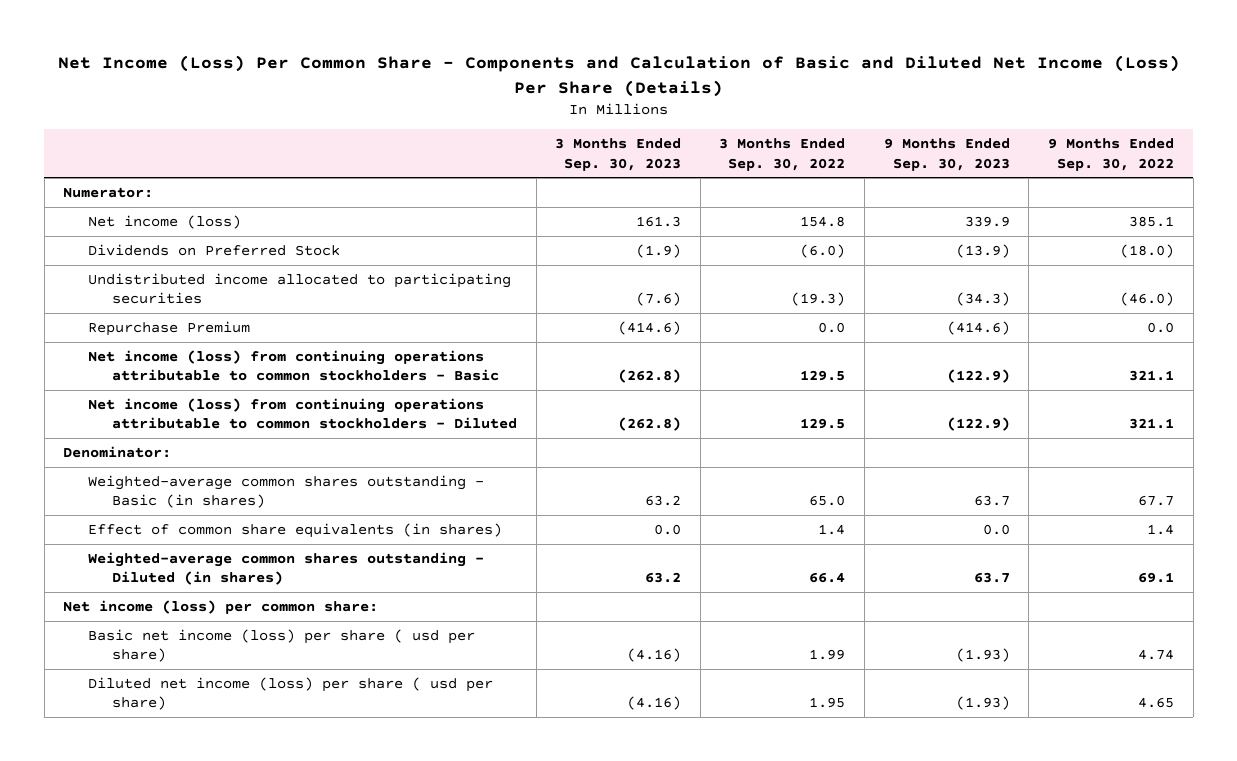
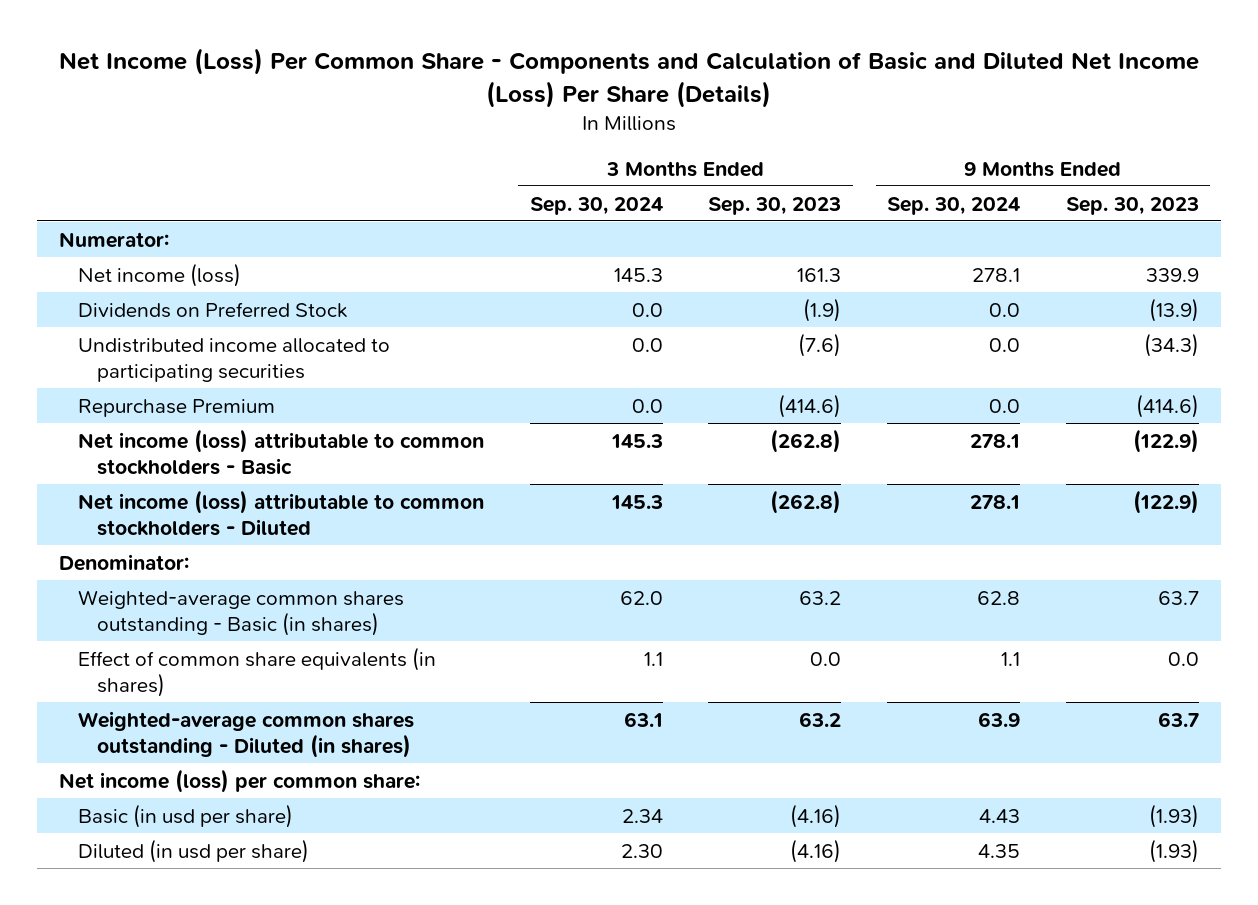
[719,138,846,171] 3 Months Ended Sep. 30, 2022 -> none
[1048,138,1175,171] 9 Months Ended Sep. 30, 2022 -> none
none -> [529,196,663,215] Sep. 30, 2024
none -> [886,196,1020,215] Sep. 30, 2024
[87,350,499,382] Net income (loss) from continuing operations attributable to common stockholders - Basic -> [78,428,485,476] Net income (loss) attributable to common stockholders - Basic
[87,398,517,430] Net income (loss) from continuing operations attributable to common stockholders - Diluted -> [78,489,485,537] Net income (loss) attributable to common stockholders - Diluted
[87,629,475,663] Basic net income (loss) per share ( usd per share) -> [78,803,294,828] Basic (in usd per share)
[87,677,493,711] Diluted net income (loss) per share ( usd per share) -> [78,838,310,863] Diluted (in usd per share)

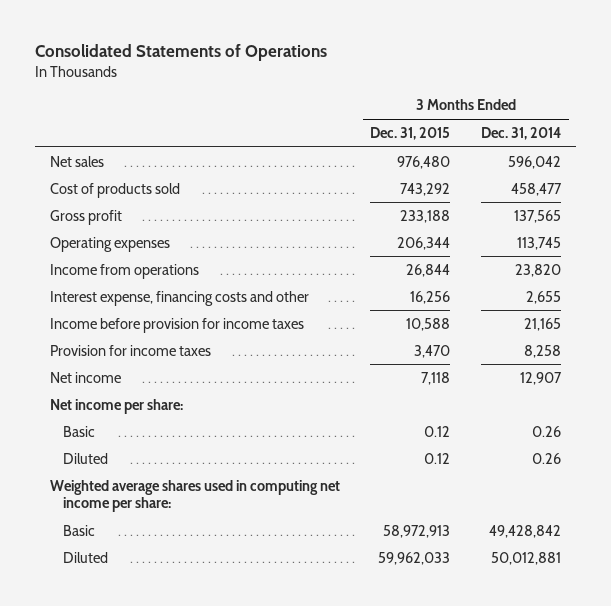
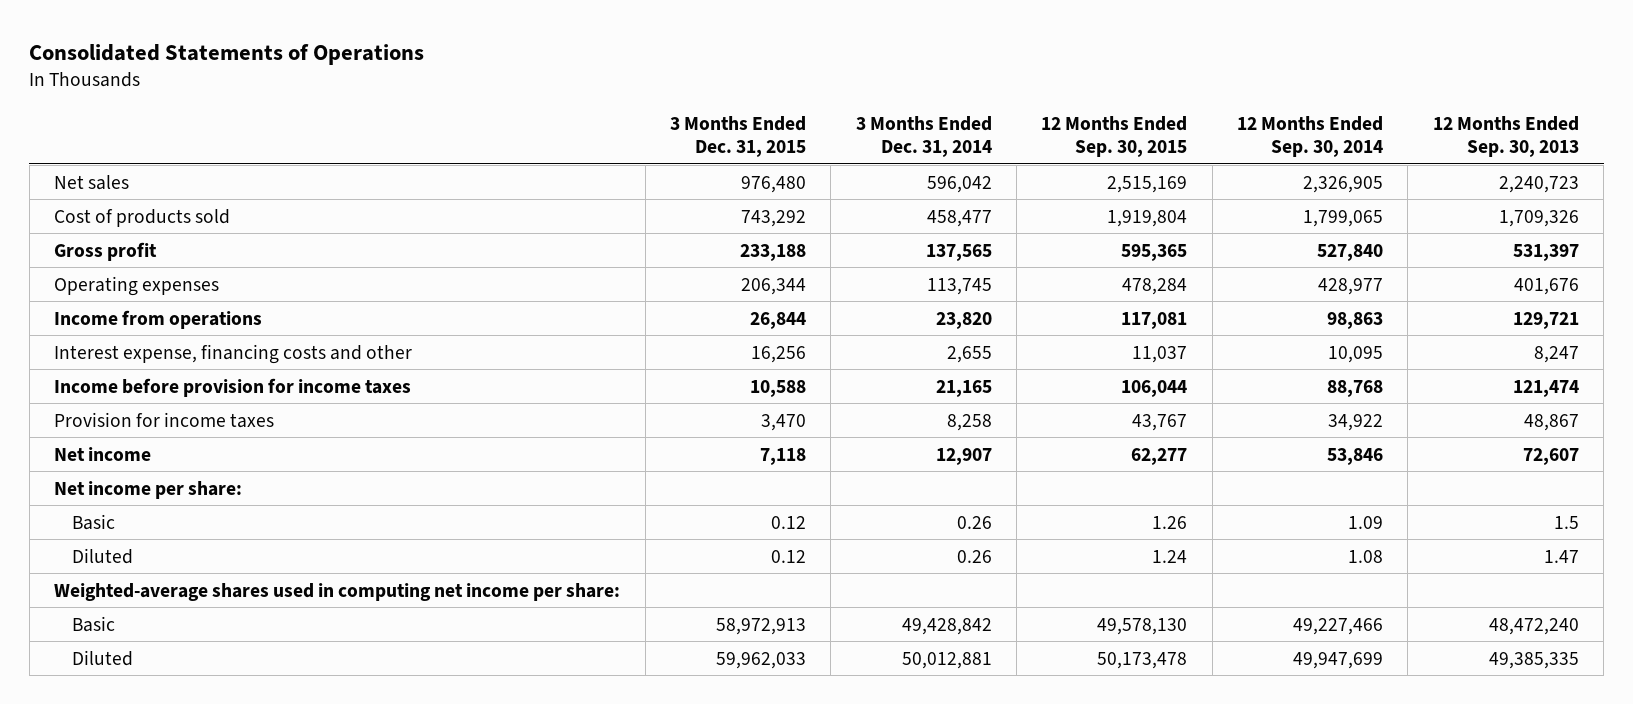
none -> [1041,115,1188,158] 12 Months Ended Sep. 30, 2015
none -> [1237,115,1384,158] 12 Months Ended Sep. 30, 2014
none -> [1432,115,1579,158] 12 Months Ended Sep. 30, 2013
[49,479,340,513] Weighted average shares used in computing net income per share: -> [54,582,621,601] Weighted-average shares used in computing net income per share:

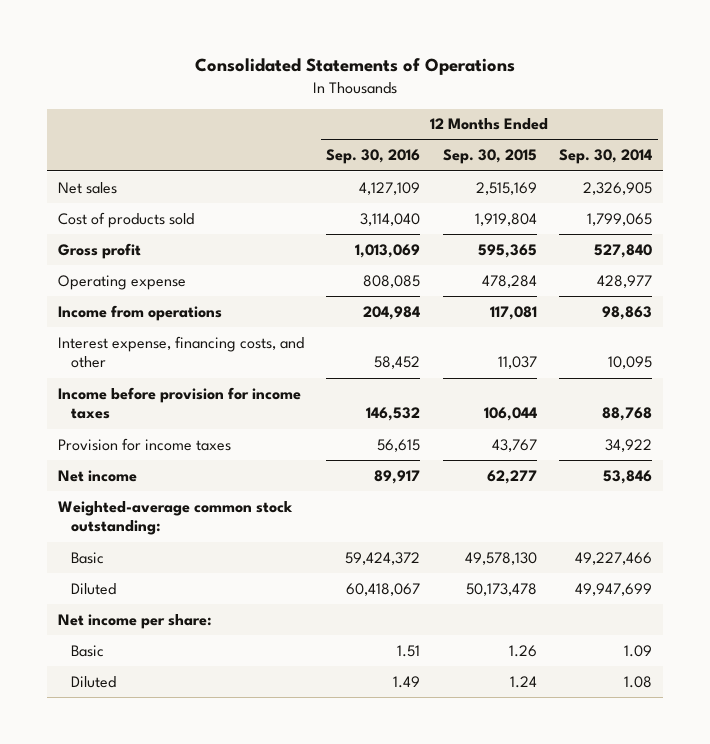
[669,115,806,158] 3 Months Ended Dec. 31, 2015 -> none
[855,115,992,158] 3 Months Ended Dec. 31, 2014 -> none
[1432,115,1579,158] 12 Months Ended Sep. 30, 2013 -> none
none -> [326,149,421,165] Sep. 30, 2016
[54,275,220,296] Operating expenses -> [57,274,186,290] Operating expense
[54,343,413,364] Interest expense, financing costs and other -> [57,335,304,369] Interest expense, financing costs, and other
none -> [57,500,293,536] Weighted-average common stock outstanding:
[72,615,116,632] Basic -> [70,551,104,564] Basic
[72,649,134,666] Diluted -> [70,582,116,595] Diluted
[54,582,621,601] Weighted-average shares used in computing net income per share: -> none

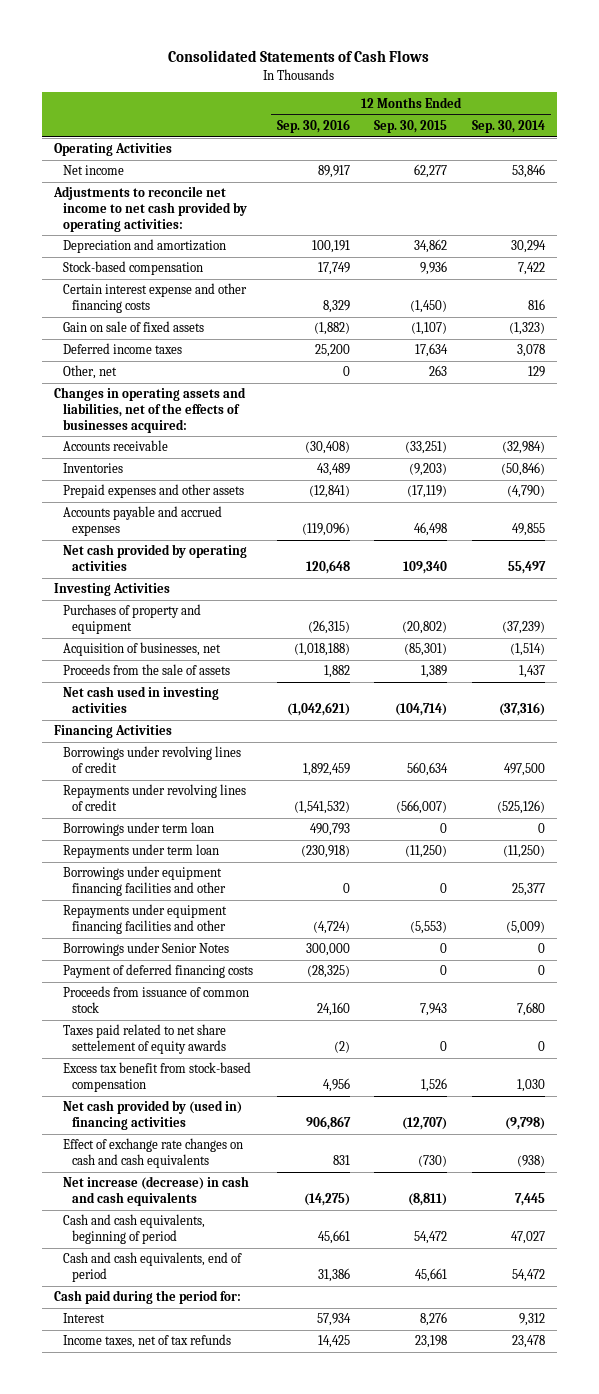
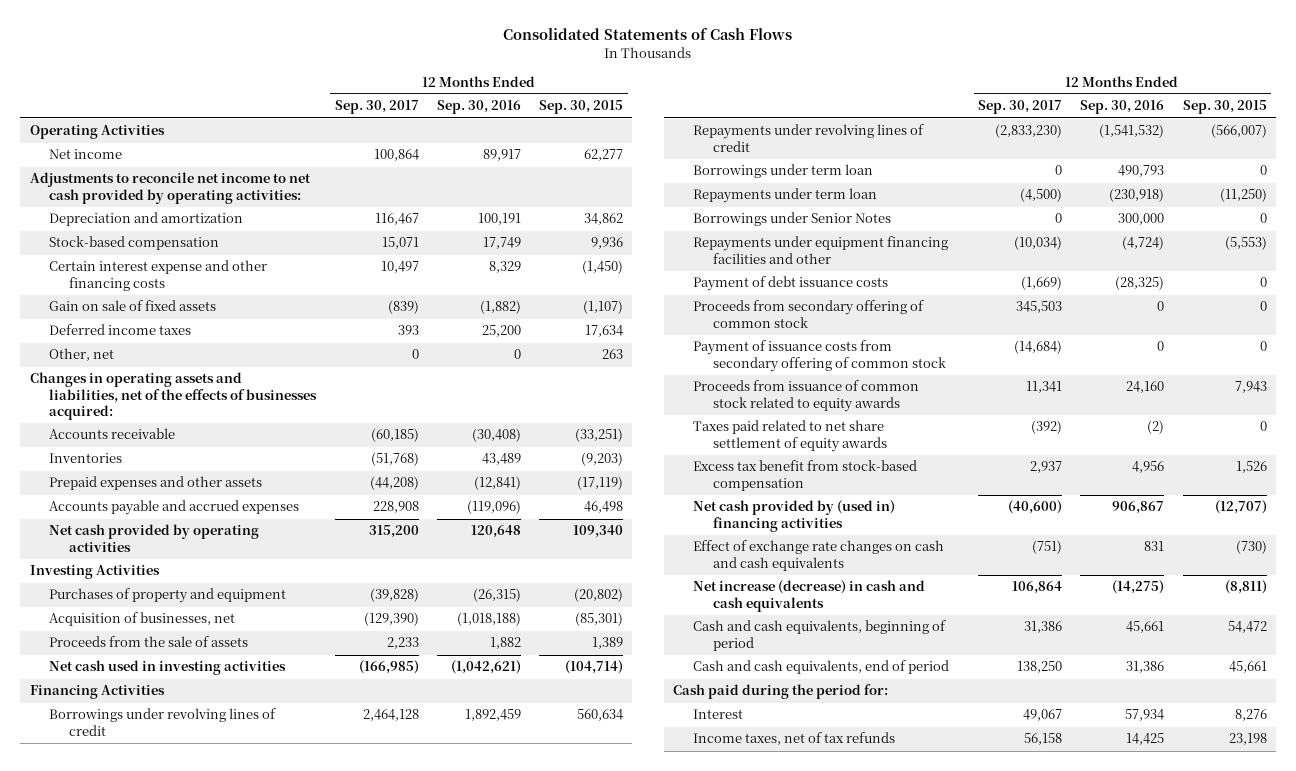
[471,120,545,134] Sep. 30, 2014 -> none
none -> [334,100,419,115] Sep. 30, 2017
[63,866,227,897] Borrowings under equipment financing facilities and other -> none
[63,904,228,935] Repayments under equipment financing facilities and other -> [693,236,949,264] Repayments under equipment financing facilities and other
[63,964,254,979] Payment of deferred financing costs -> [693,276,889,292] Payment of debt issuance costs
none -> [693,300,925,328] Proceeds from secondary offering of common stock
none -> [693,340,946,372] Payment of issuance costs from secondary offering of common stock
[63,986,250,1014] Proceeds from issuance of common stock -> [693,380,920,412] Proceeds from issuance of common stock related to equity awards
[63,1024,227,1055] Taxes paid related to net share settelement of equity awards -> [693,420,887,452] Taxes paid related to net share settlement of equity awards

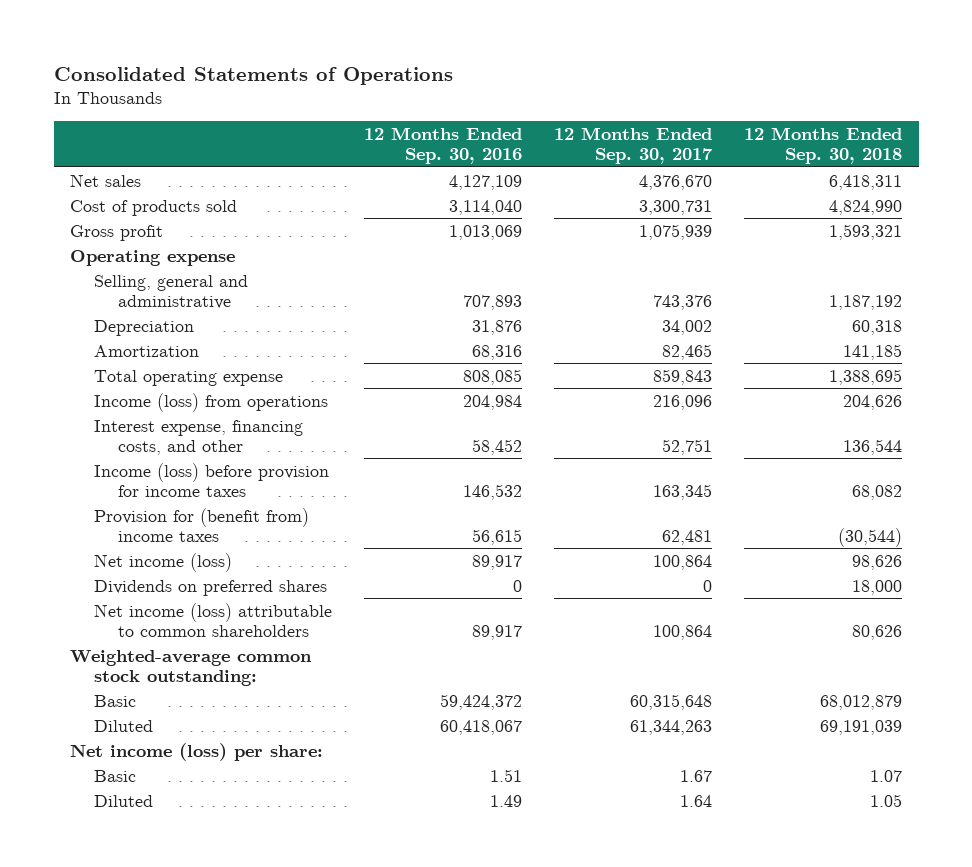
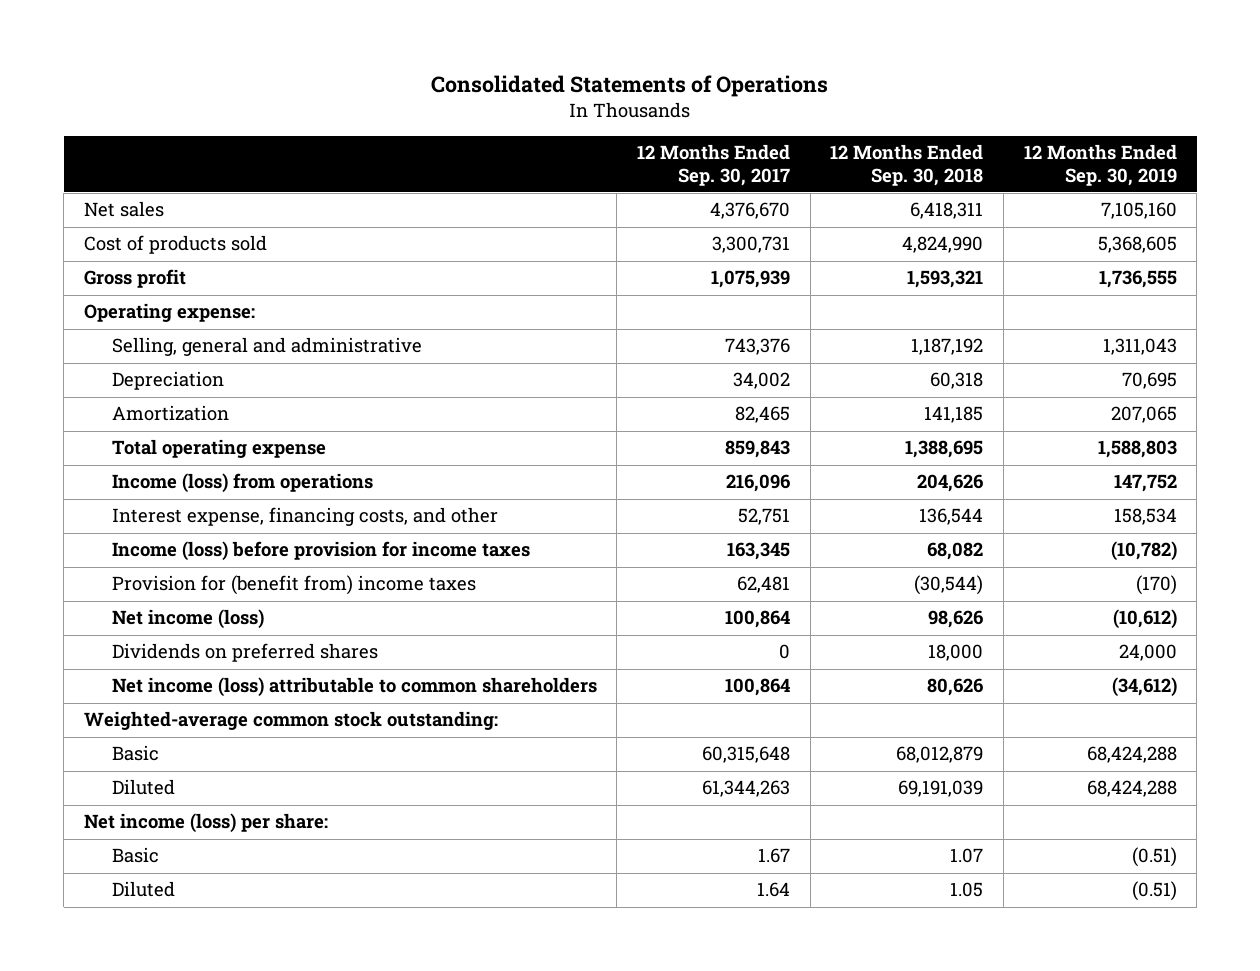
[363,127,522,165] 12 Months Ended Sep. 30, 2016 -> none
none -> [1023,144,1177,186] 12 Months Ended Sep. 30, 2019
[69,249,235,266] Operating expense -> [83,303,255,323] Operating expense:

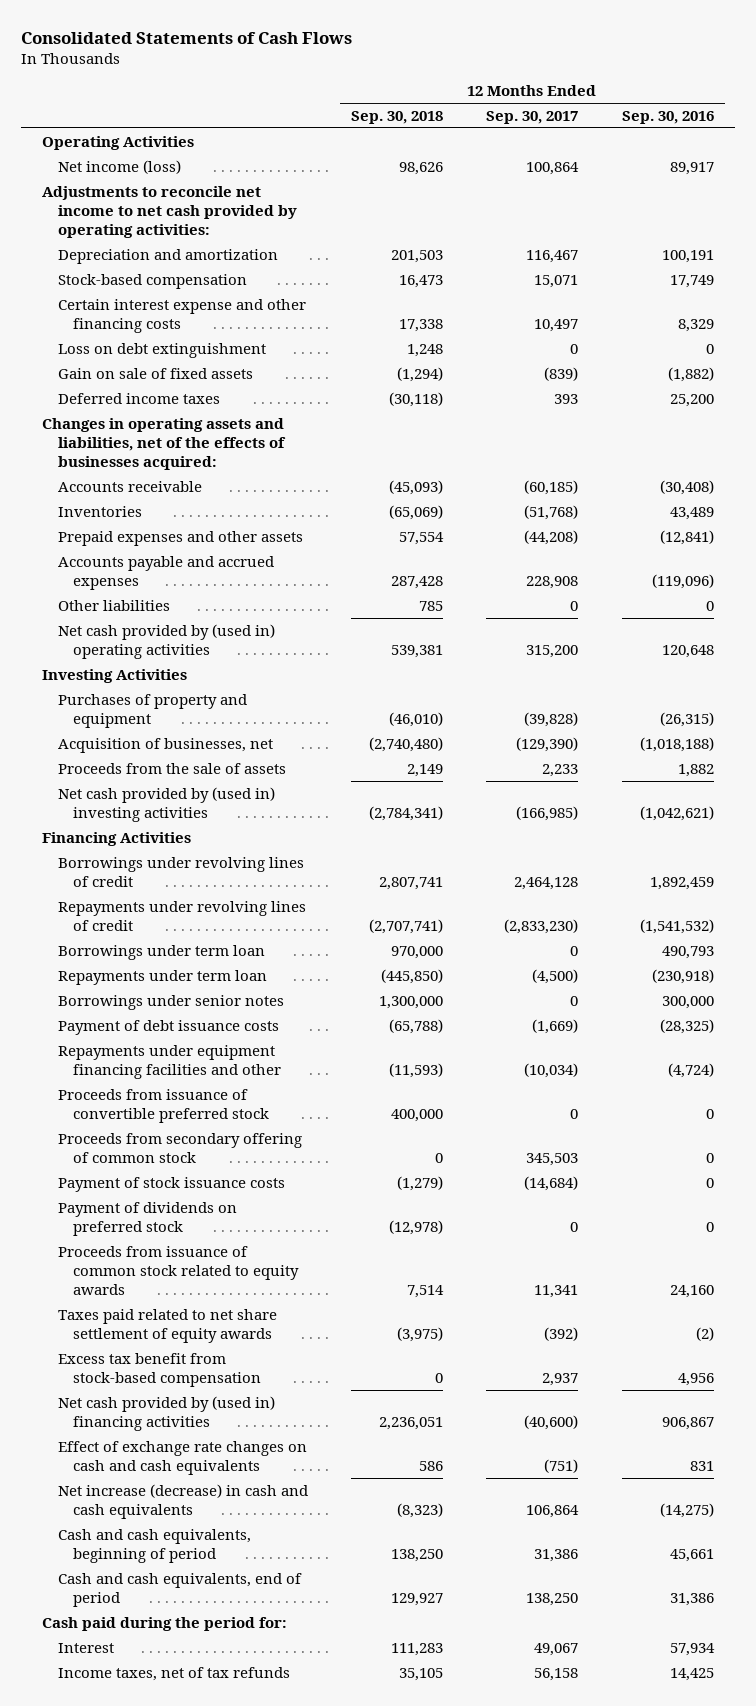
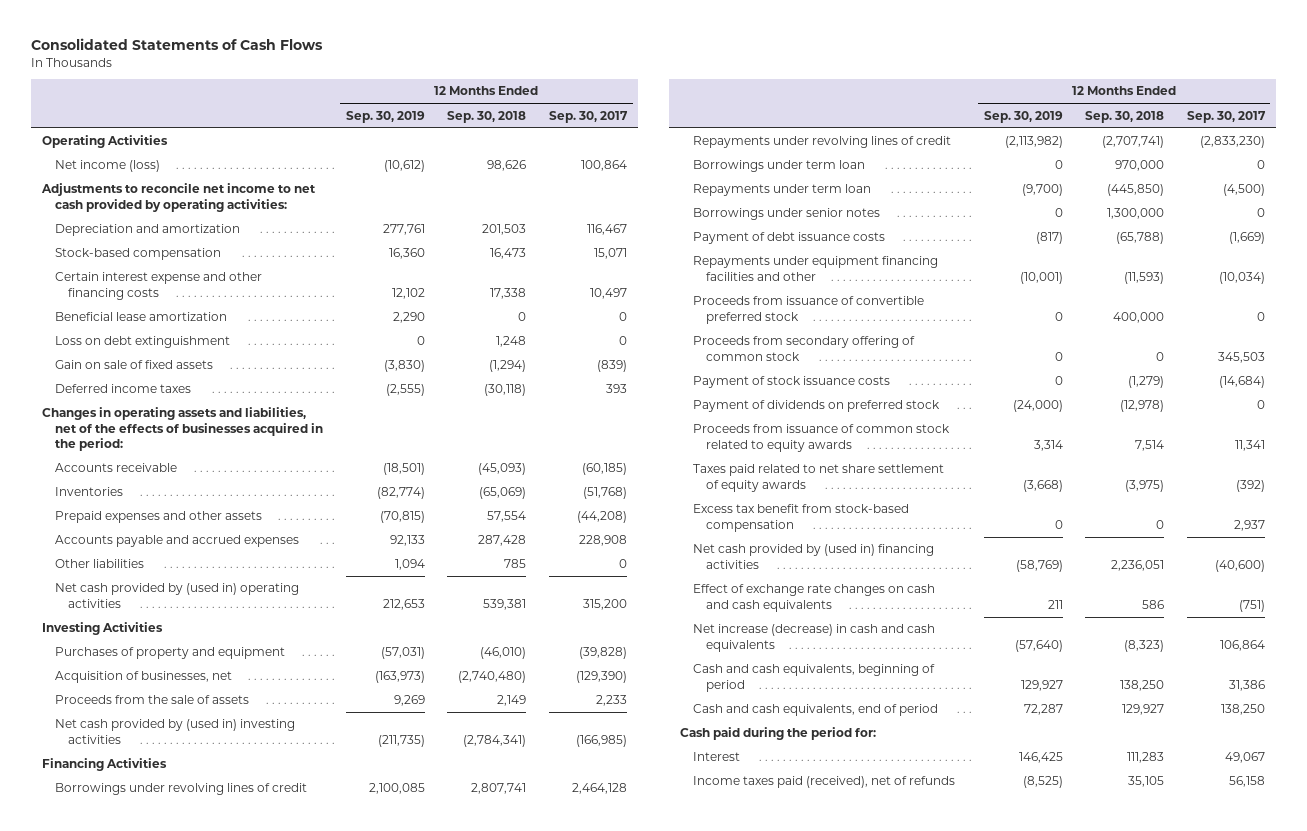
[621,111,714,125] Sep. 30, 2016 -> none
none -> [345,110,425,123] Sep. 30, 2019
none -> [55,312,228,322] Beneficial lease amortization
[42,417,286,470] Changes in operating assets and liabilities, net of the effects of businesses acquired: -> [42,407,324,452] Changes in operating assets and liabilities, net of the effects of businesses acquired in the period:
[57,1666,290,1681] Income taxes, net of tax refunds -> [692,776,955,789] Income taxes paid (received), net of refunds

